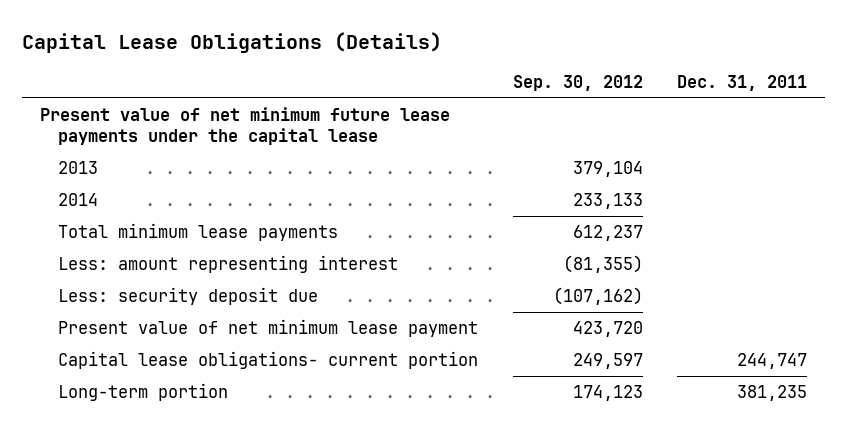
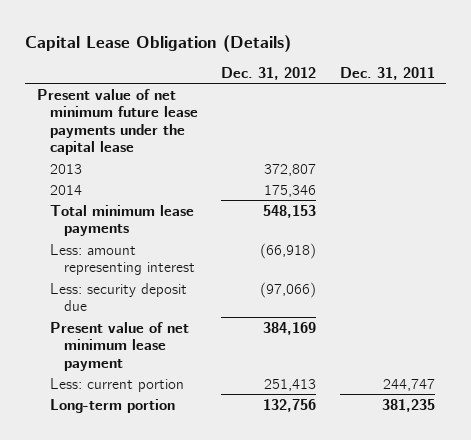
[22,31,443,53] Capital Lease Obligations (Details) -> [24,34,291,52] Capital Lease Obligation (Details)
[512,74,643,91] Sep. 30, 2012 -> none
none -> [221,66,317,80] Dec. 31, 2012
[57,351,478,370] Capital lease obligations- current portion -> [50,377,185,392] Less: current portion

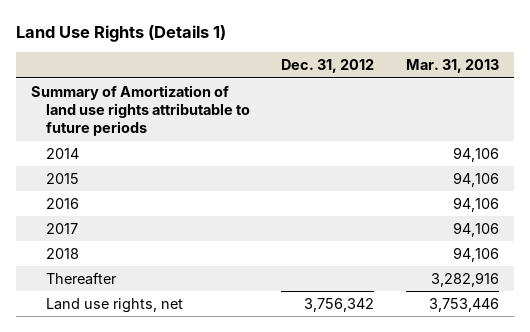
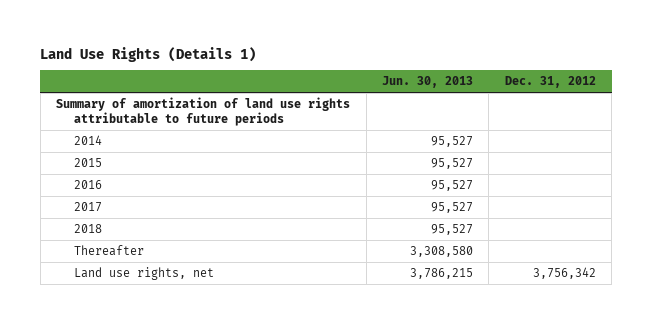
[405,59,499,74] Mar. 31, 2013 -> none
none -> [381,76,473,89] Jun. 30, 2013
[31,84,251,137] Summary of Amortization of land use rights attributable to future periods -> [56,97,351,127] Summary of amortization of land use rights attributable to future periods

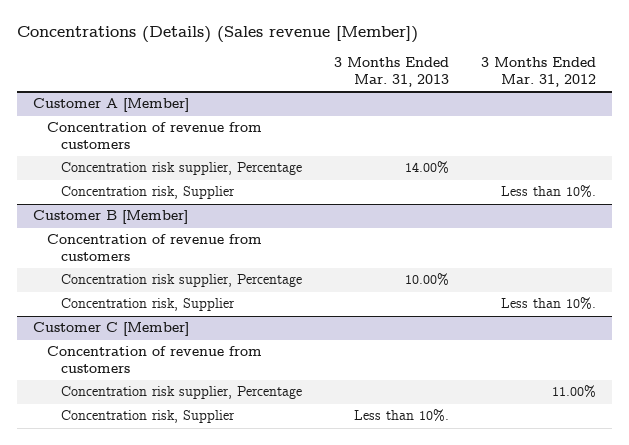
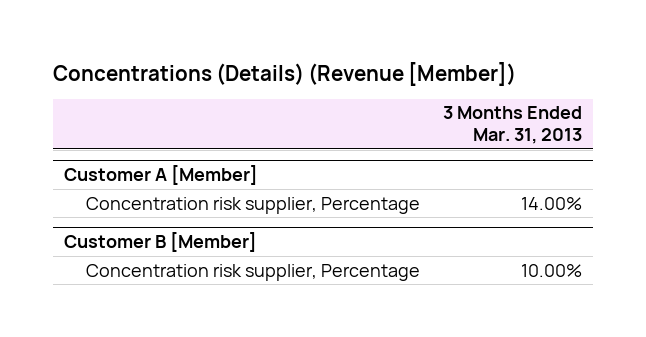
[16,26,418,44] Concentrations (Details) (Sales revenue [Member]) -> [53,61,517,86] Concentrations (Details) (Revenue [Member])
[481,57,597,87] 3 Months Ended Mar. 31, 2012 -> none
[46,122,262,150] Concentration of revenue from customers -> none
[61,186,236,200] Concentration risk, Supplier -> none
[46,234,262,262] Concentration of revenue from customers -> none
[61,298,236,312] Concentration risk, Supplier -> none
[32,322,189,337] Customer C [Member] -> none
[46,346,262,374] Concentration of revenue from customers -> none
[61,386,303,400] Concentration risk supplier, Percentage -> none
[61,410,236,424] Concentration risk, Supplier -> none

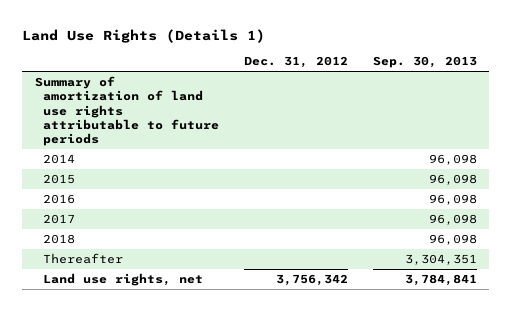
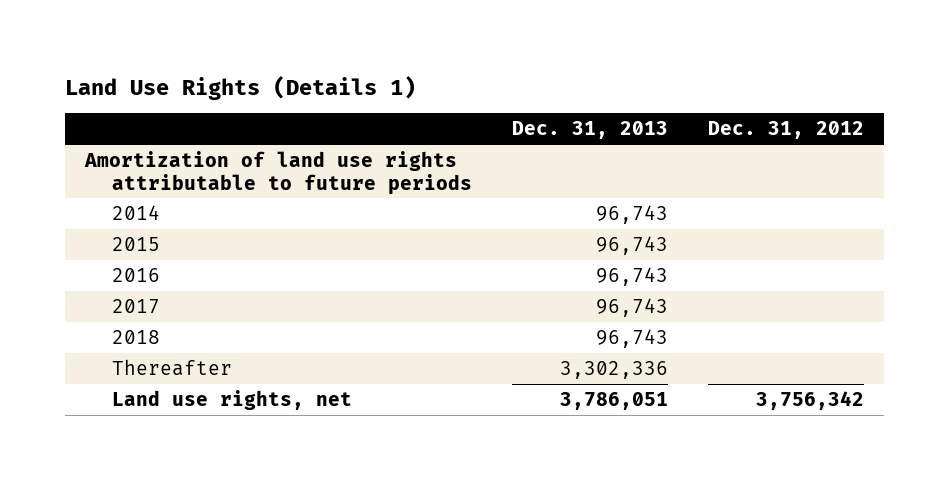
[372,56,477,69] Sep. 30, 2013 -> none
none -> [512,121,669,140] Dec. 31, 2013
[34,75,220,147] Summary of amortization of land use rights attributable to future periods -> [84,151,473,195] Amortization of land use rights attributable to future periods

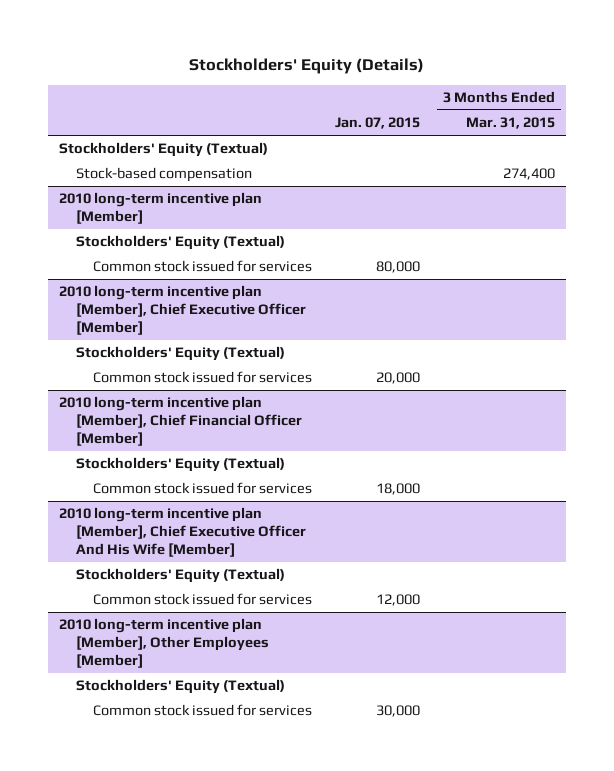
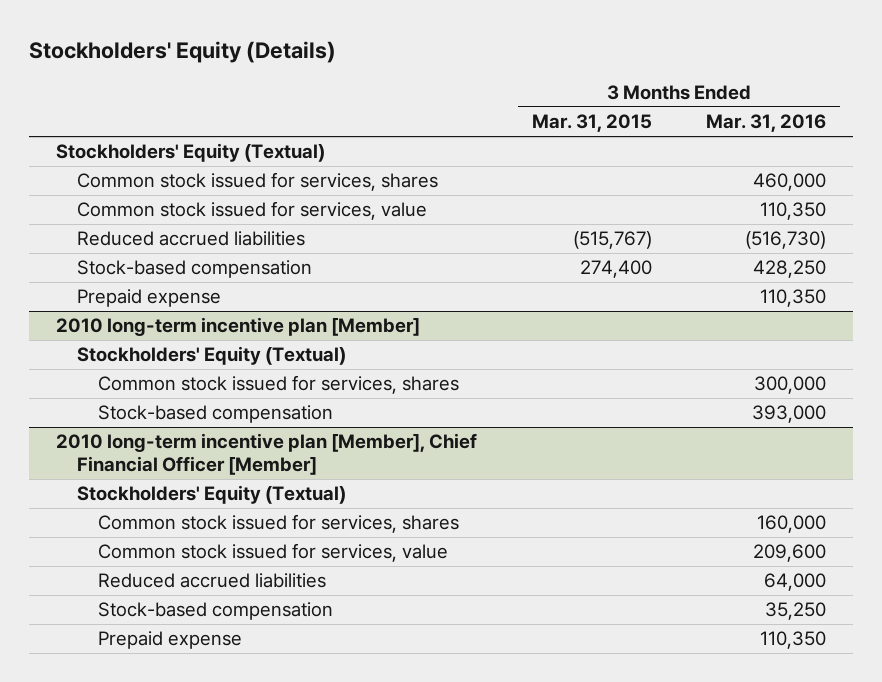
[334,117,420,130] Jan. 07, 2015 -> none
none -> [706,114,827,133] Mar. 31, 2016
none -> [76,172,438,192] Common stock issued for services, shares
none -> [76,201,427,221] Common stock issued for services, value
none -> [76,231,305,247] Reduced accrued liabilities
none -> [76,289,221,308] Prepaid expense
[59,285,307,336] 2010 long-term incentive plan [Member], Chief Executive Officer [Member] -> none
[76,346,286,362] Stockholders' Equity (Textual) -> none
[92,371,312,384] Common stock issued for services -> none
[92,260,312,273] Common stock issued for services -> [97,375,459,395] Common stock issued for services, shares
none -> [97,405,333,424] Stock-based compensation
[59,507,307,558] 2010 long-term incentive plan [Member], Chief Executive Officer And His Wife [Member] -> none
[76,568,286,584] Stockholders' Equity (Textual) -> none
[92,593,312,606] Common stock issued for services -> none
[59,618,270,669] 2010 long-term incentive plan [Member], Other Employees [Member] -> none
[76,679,286,695] Stockholders' Equity (Textual) -> none
[92,704,312,717] Common stock issued for services -> none
[92,482,312,495] Common stock issued for services -> [97,514,459,534] Common stock issued for services, shares
none -> [97,543,448,563] Common stock issued for services, value
none -> [97,573,326,589] Reduced accrued liabilities
none -> [97,602,333,621] Stock-based compensation
none -> [97,631,242,650] Prepaid expense

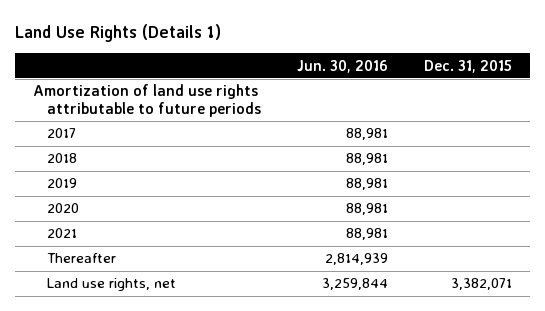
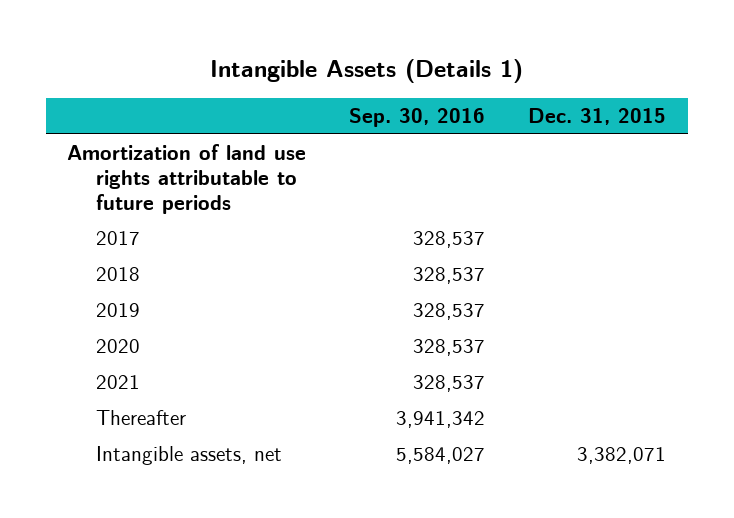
[15,24,222,43] Land Use Rights (Details 1) -> [209,59,523,84] Intangible Assets (Details 1)
[297,59,389,73] Jun. 30, 2016 -> none
none -> [349,107,486,127] Sep. 30, 2016
[47,278,177,292] Land use rights, net -> [95,446,282,466] Intangible assets, net

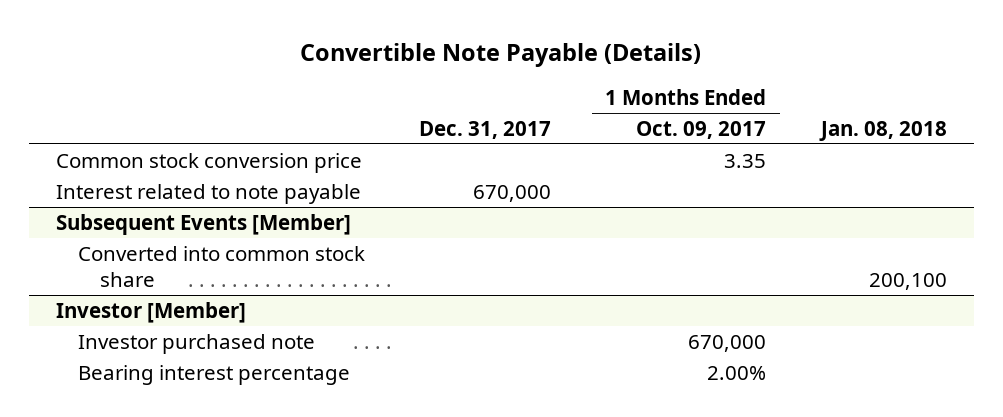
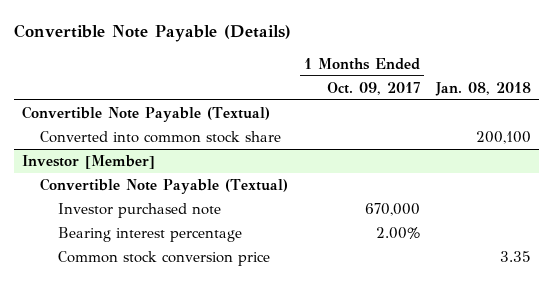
[419,120,552,139] Dec. 31, 2017 -> none
[56,152,363,173] Common stock conversion price -> none
[56,183,362,204] Interest related to note payable -> none
[56,213,352,235] Subsequent Events [Member] -> none
[78,245,366,287] Converted into common stock share -> none
none -> [22,106,271,123] Convertible Note Payable (Textual)
none -> [40,131,282,144] Converted into common stock share
none -> [40,178,289,195] Convertible Note Payable (Textual)
none -> [57,251,270,267] Common stock conversion price

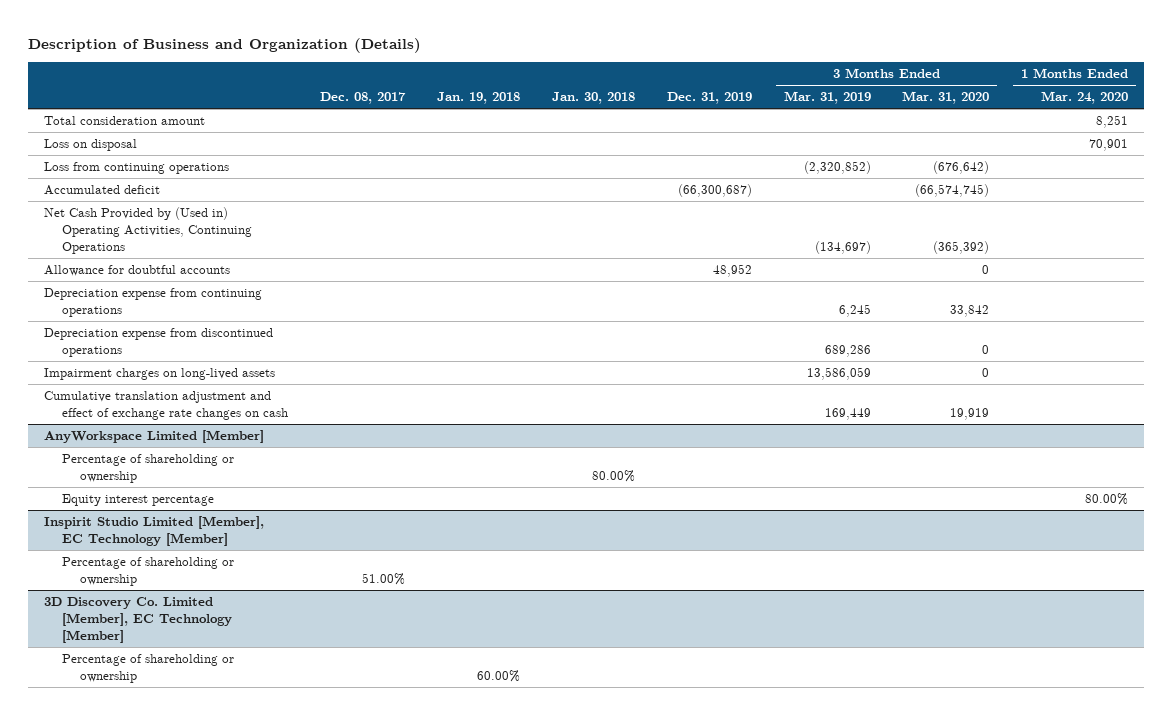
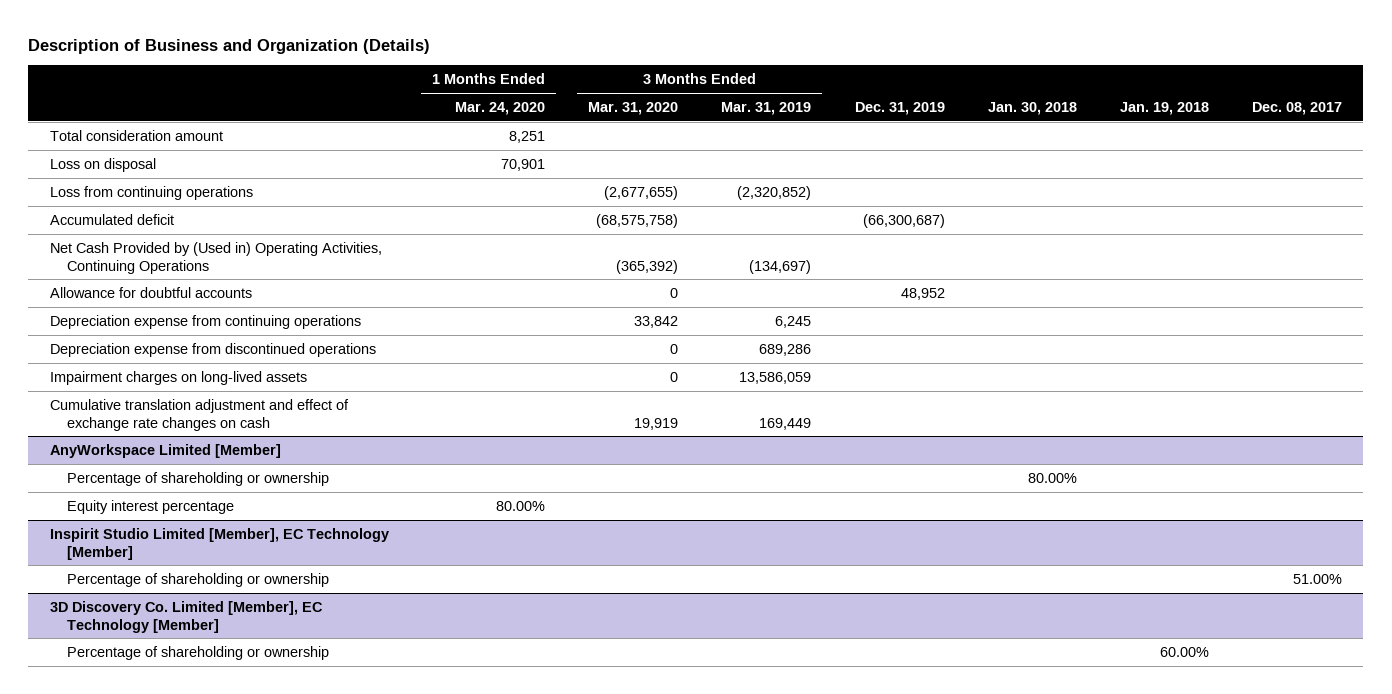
[933,161,990,175] (676,642) -> [604,185,679,200] (2,677,655)
[915,184,990,198] (66,574,745) -> [596,213,679,228] (68,575,758)

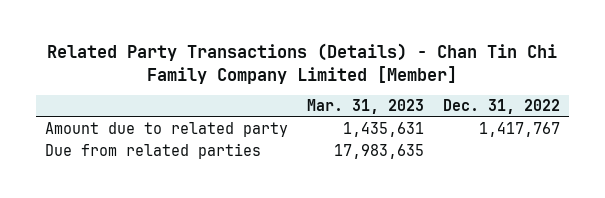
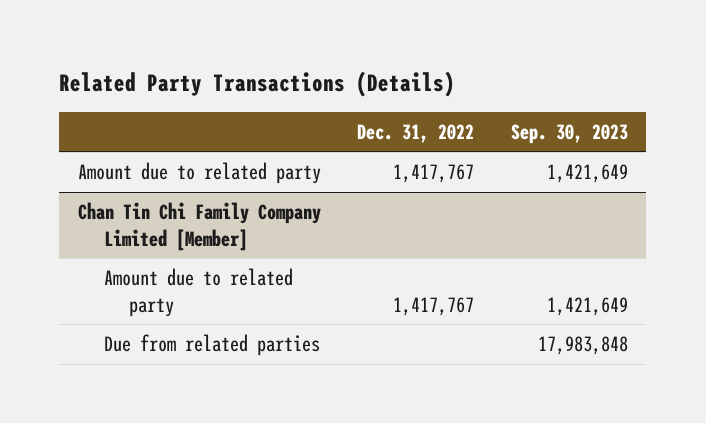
[47,43,558,84] Related Party Transactions (Details) - Chan Tin Chi Family Company Limited [Member] -> [59,71,456,98] Related Party Transactions (Details)
[306,99,424,115] Mar. 31, 2023 -> none
none -> [511,123,629,144] Sep. 30, 2023
[45,143,262,160] Due from related parties -> none
none -> [77,202,321,251] Chan Tin Chi Family Company Limited [Member]
none -> [103,268,293,317] Amount due to related party
none -> [103,334,320,357] Due from related parties

